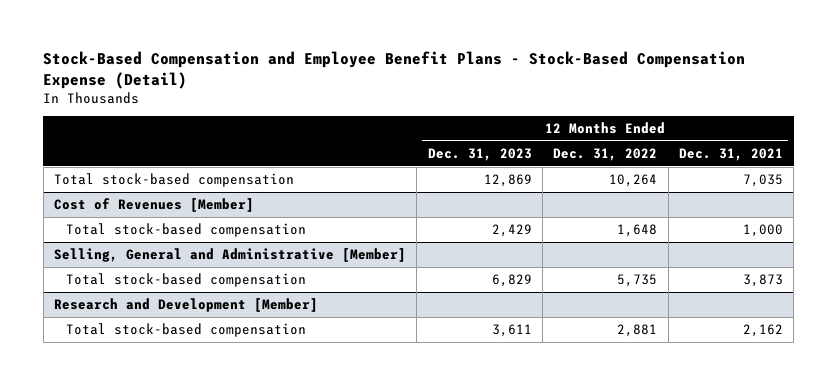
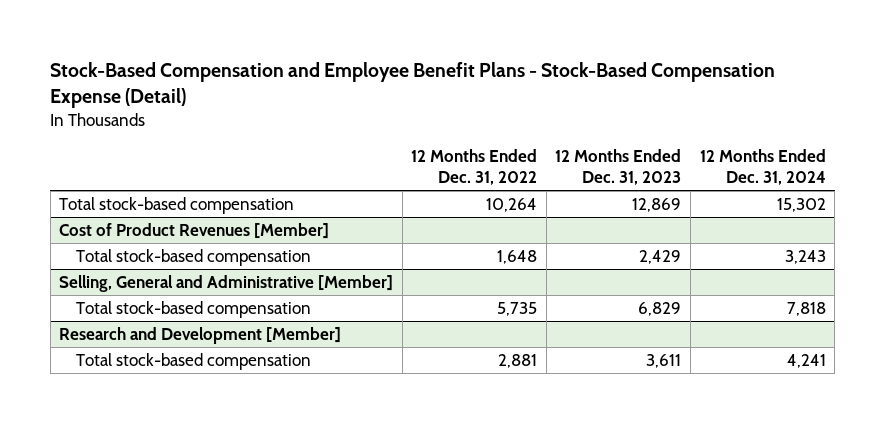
[678,147,783,161] Dec. 31, 2021 -> none
none -> [699,149,826,186] 12 Months Ended Dec. 31, 2024
[53,198,254,213] Cost of Revenues [Member] -> [59,222,330,239] Cost of Product Revenues [Member]

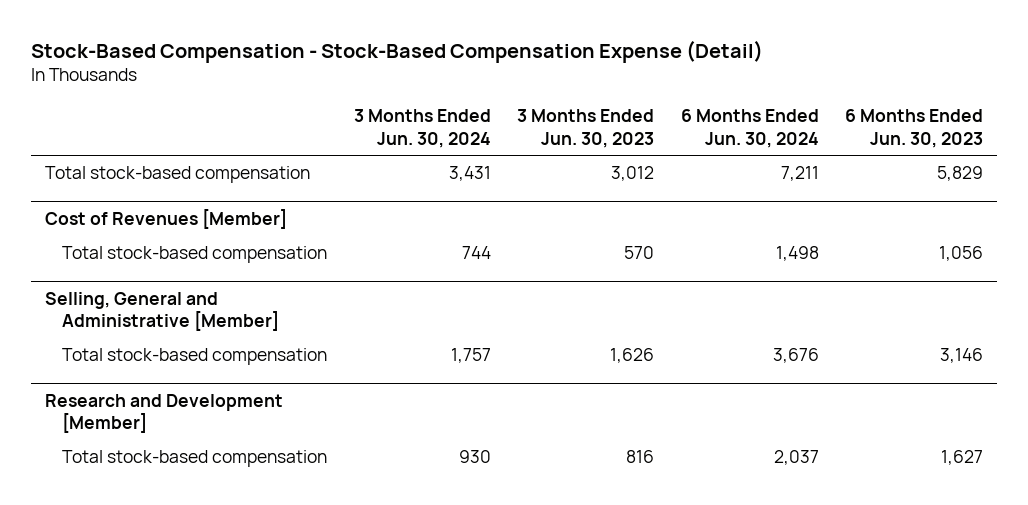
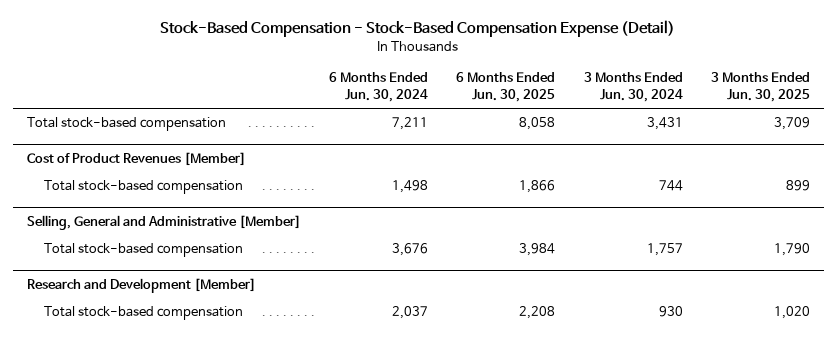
[517,109,655,148] 3 Months Ended Jun. 30, 2023 -> none
[845,109,984,148] 6 Months Ended Jun. 30, 2023 -> none
none -> [456,72,556,103] 6 Months Ended Jun. 30, 2025
none -> [710,72,810,103] 3 Months Ended Jun. 30, 2025
[44,208,287,229] Cost of Revenues [Member] -> [27,151,247,166] Cost of Product Revenues [Member]

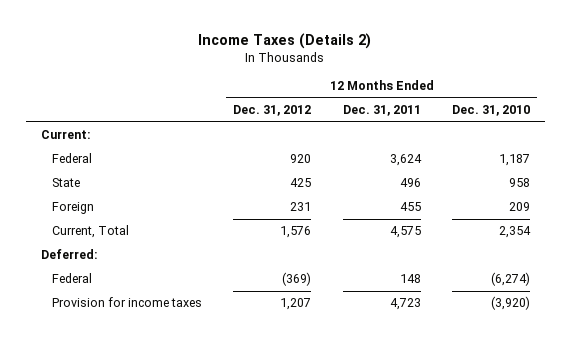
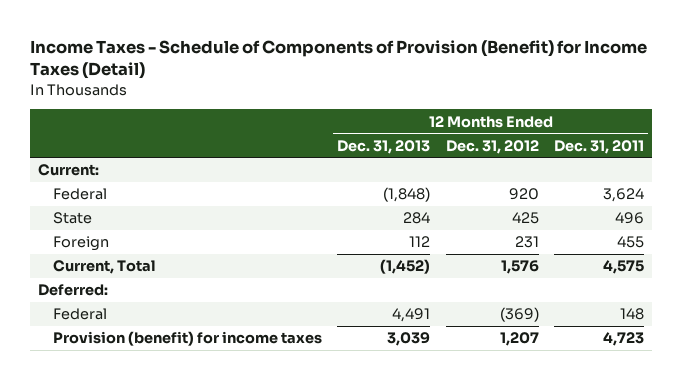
[198,33,372,50] Income Taxes (Details 2) -> [30,39,648,80] Income Taxes - Schedule of Components of Provision (Benefit) for Income Taxes (Detail)
[451,105,530,117] Dec. 31, 2010 -> none
none -> [337,139,431,154] Dec. 31, 2013
[52,297,203,308] Provision for income taxes -> [52,331,322,347] Provision (benefit) for income taxes

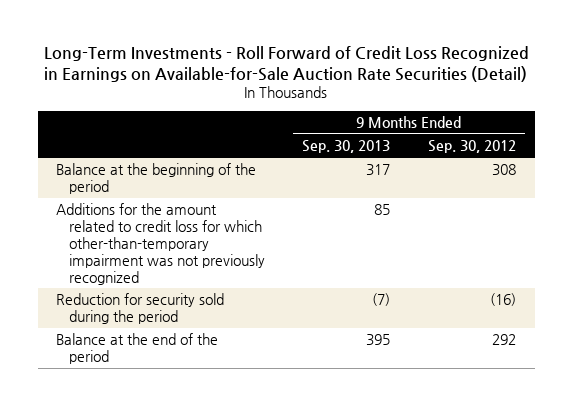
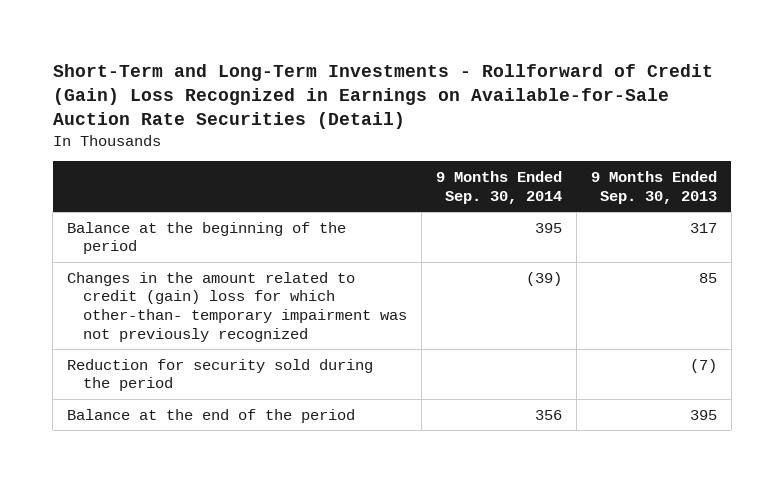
[44,46,530,83] Long-Term Investments - Roll Forward of Credit Loss Recognized in Earnings on Available-for-Sale Auction Rate Securities (Detail) -> [52,63,713,129] Short-Term and Long-Term Investments - Rollforward of Credit (Gain) Loss Recognized in Earnings on Available-for-Sale Auction Rate Securities (Detail)
[427,140,516,154] Sep. 30, 2012 -> none
none -> [435,170,562,204] 9 Months Ended Sep. 30, 2014
[56,203,265,285] Additions for the amount related to credit loss for which other-than-temporary impairment was not previously recognized -> [67,271,407,343] Changes in the amount related to credit (gain) loss for which other-than- temporary impairment was not previously recognized

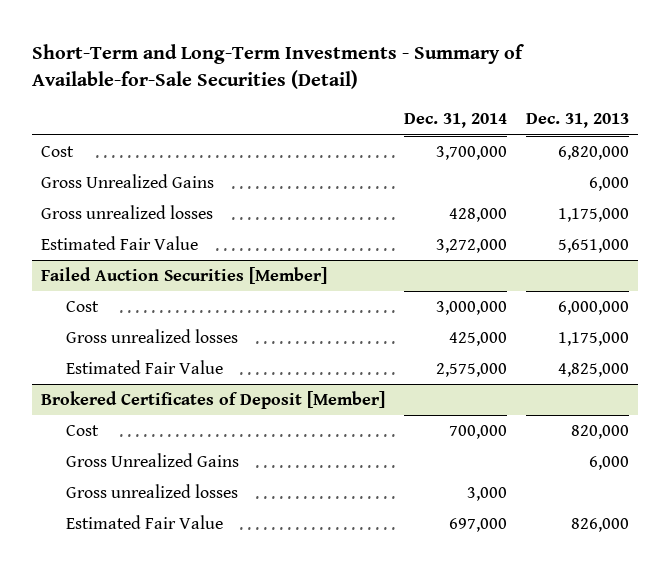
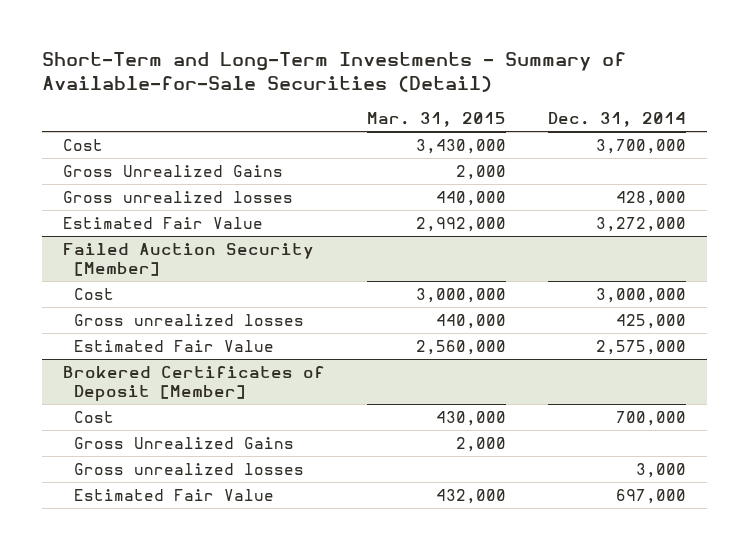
[525,113,629,129] Dec. 31, 2013 -> none
none -> [366,112,506,128] Mar. 31, 2015
[41,267,328,285] Failed Auction Securities [Member] -> [62,242,314,276] Failed Auction Security [Member]

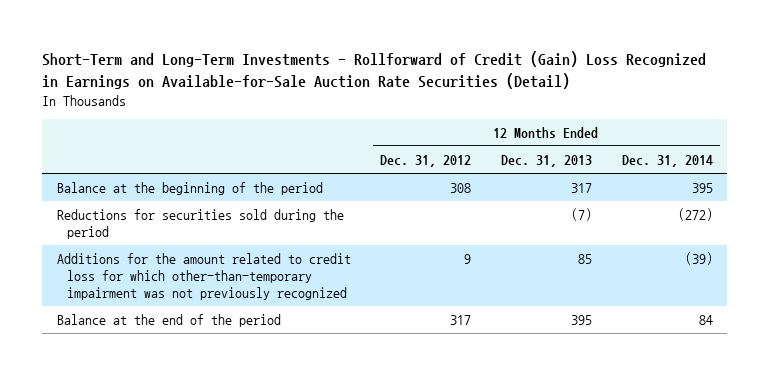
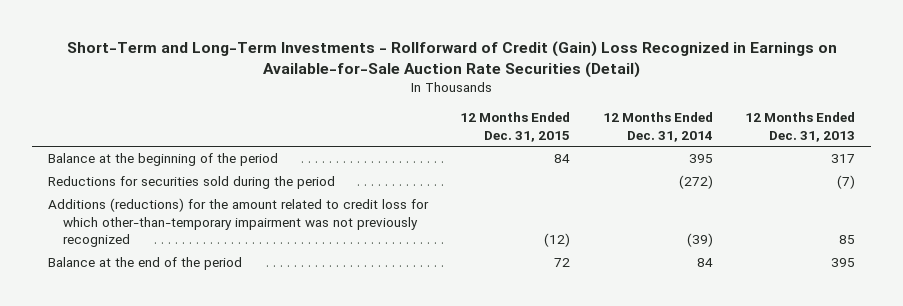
[380,154,472,167] Dec. 31, 2012 -> none
none -> [460,111,571,142] 12 Months Ended Dec. 31, 2015
[56,253,351,301] Additions for the amount related to credit loss for which other-than-temporary impairment was not previously recognized -> [47,198,429,248] Additions (reductions) for the amount related to credit loss for which other-than-temporary impairment was not previously recognized

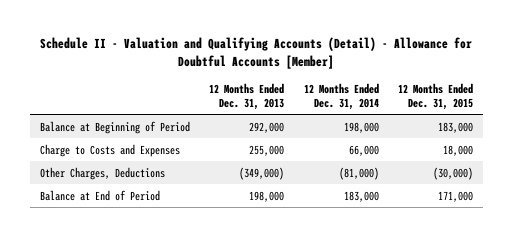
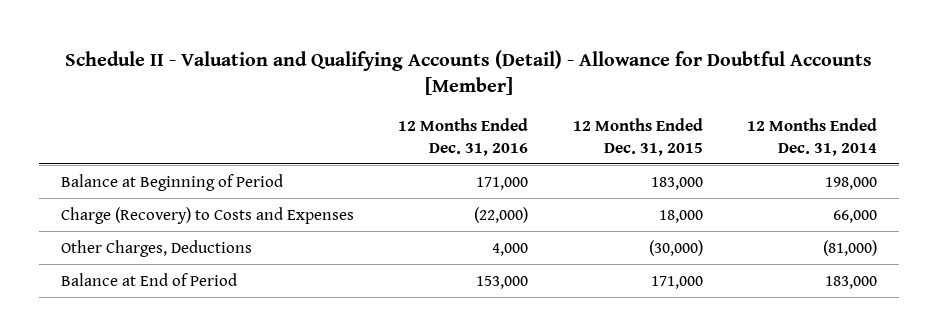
[209,82,285,110] 12 Months Ended Dec. 31, 2013 -> none
none -> [398,117,529,156] 12 Months Ended Dec. 31, 2016
[39,143,180,157] Charge to Costs and Expenses -> [61,206,355,224] Charge (Recovery) to Costs and Expenses

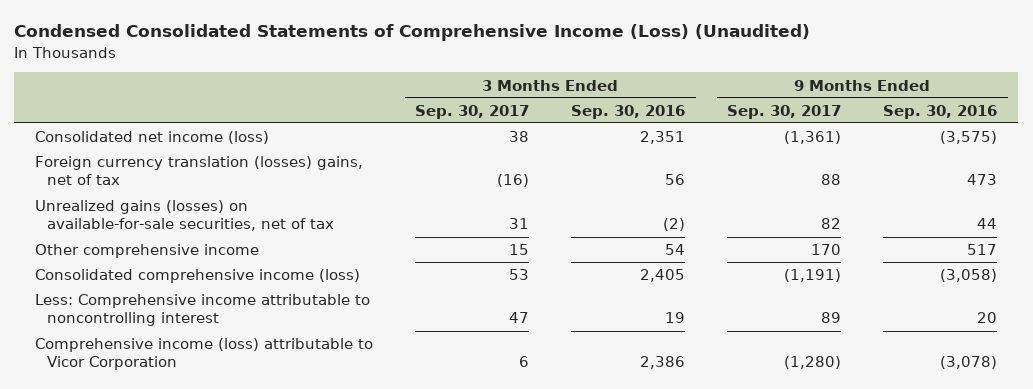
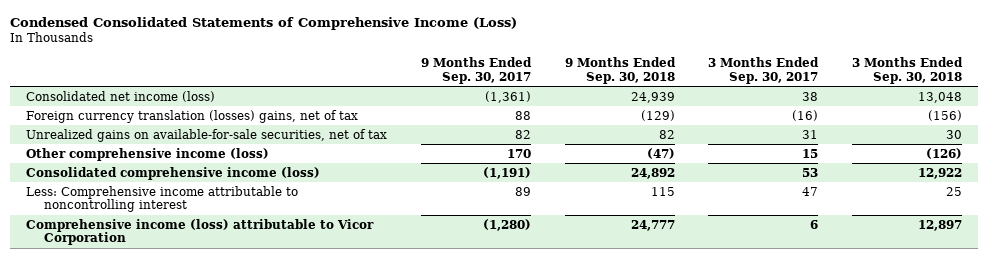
[14,24,811,42] Condensed Consolidated Statements of Comprehensive Income (Loss) (Unaudited) -> [9,17,517,31] Condensed Consolidated Statements of Comprehensive Income (Loss)
[571,104,686,119] Sep. 30, 2016 -> none
[883,104,998,119] Sep. 30, 2016 -> none
none -> [564,57,676,85] 9 Months Ended Sep. 30, 2018
none -> [851,57,963,85] 3 Months Ended Sep. 30, 2018
[35,200,335,232] Unrealized gains (losses) on available-for-sale securities, net of tax -> [26,128,388,142] Unrealized gains on available-for-sale securities, net of tax
[35,244,260,259] Other comprehensive income -> [26,147,270,161] Other comprehensive income (loss)

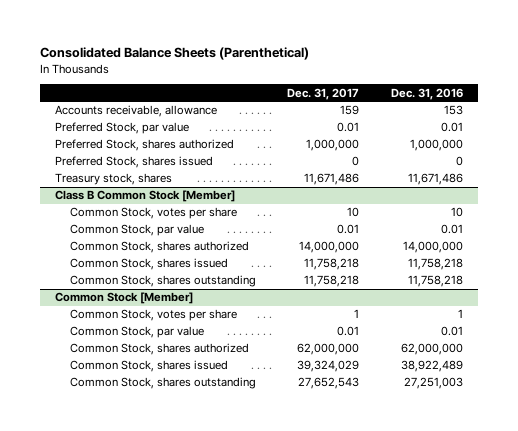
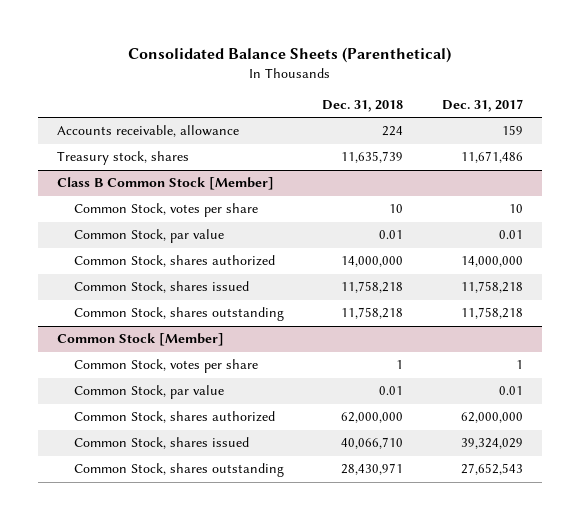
[390,87,463,100] Dec. 31, 2016 -> none
none -> [322,99,404,112] Dec. 31, 2018
[55,122,190,135] Preferred Stock, par value -> none
[55,139,235,152] Preferred Stock, shares authorized -> none
[55,156,214,169] Preferred Stock, shares issued -> none

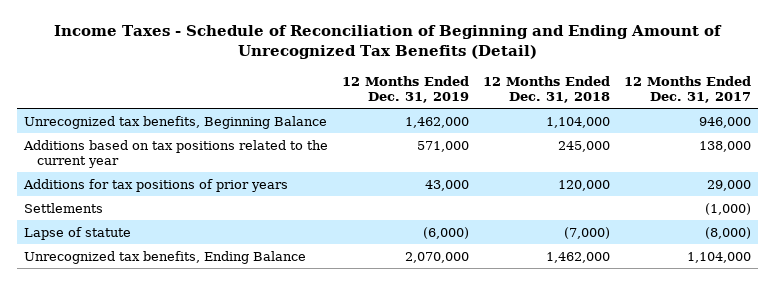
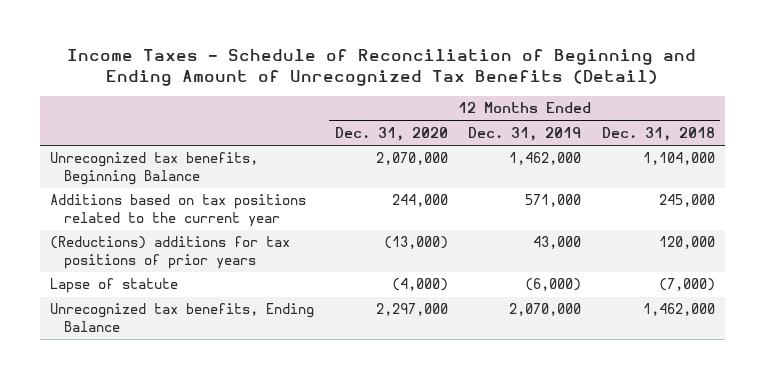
[624,75,752,103] 12 Months Ended Dec. 31, 2017 -> none
none -> [334,126,448,141] Dec. 31, 2020
[23,202,103,213] Settlements -> none
[22,178,288,192] Additions for tax positions of prior years -> [50,236,291,269] (Reductions) additions for tax positions of prior years

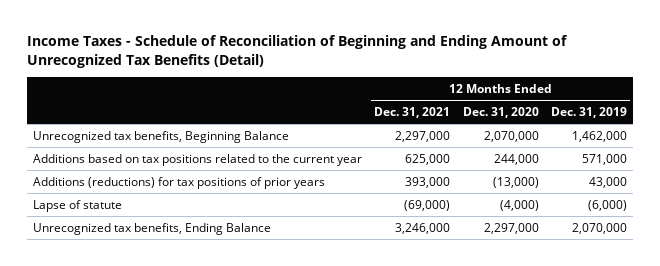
[601,126,715,141] Dec. 31, 2018 -> none
none -> [374,107,451,119] Dec. 31, 2021
[50,236,291,269] (Reductions) additions for tax positions of prior years -> [33,176,326,189] Additions (reductions) for tax positions of prior years

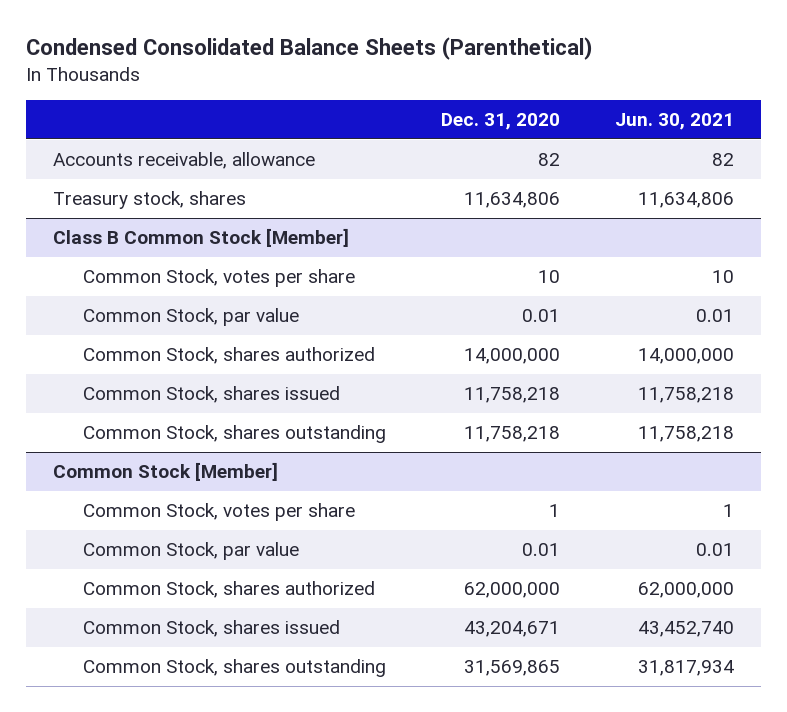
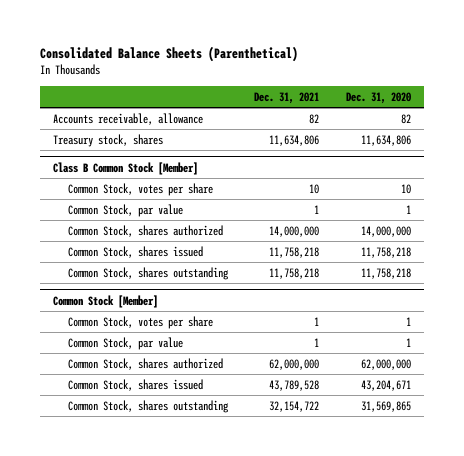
[25,37,593,61] Condensed Consolidated Balance Sheets (Parenthetical) -> [39,46,298,63] Consolidated Balance Sheets (Parenthetical)
[615,113,735,131] Jun. 30, 2021 -> none
none -> [254,91,320,104] Dec. 31, 2021
[522,309,561,323] 0.01 -> [406,204,412,214] 1
[522,543,561,557] 0.01 -> [406,337,412,347] 1

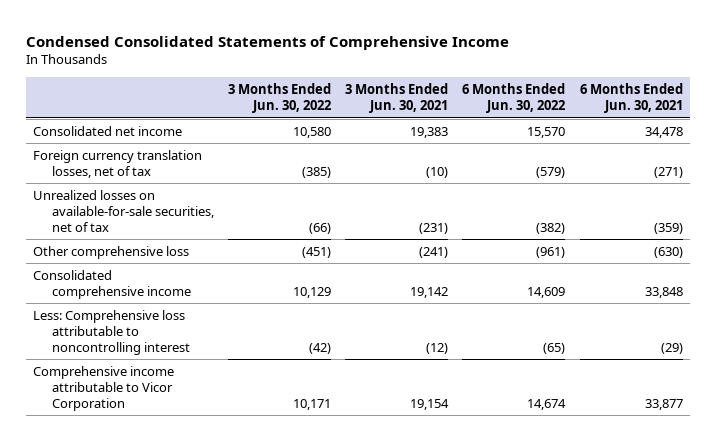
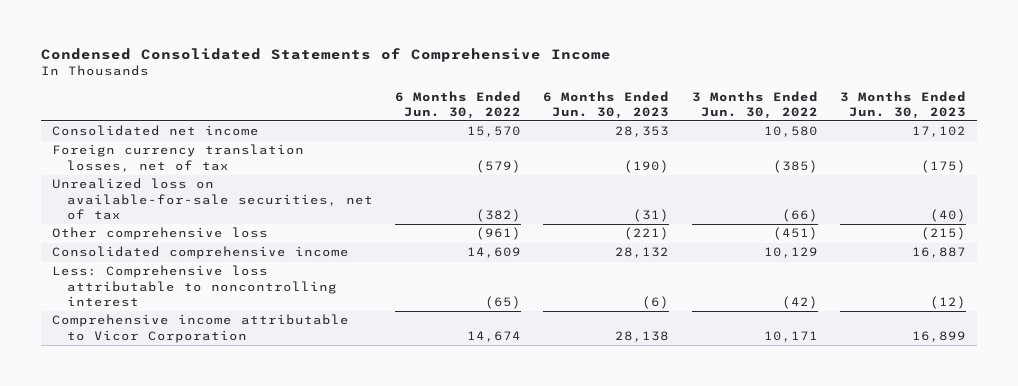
[345,83,449,114] 3 Months Ended Jun. 30, 2021 -> none
[579,83,683,114] 6 Months Ended Jun. 30, 2021 -> none
none -> [543,90,670,119] 6 Months Ended Jun. 30, 2023
none -> [840,90,967,119] 3 Months Ended Jun. 30, 2023
[33,189,215,232] Unrealized losses on available-for-sale securities, net of tax -> [52,178,373,220] Unrealized loss on available-for-sale securities, net of tax

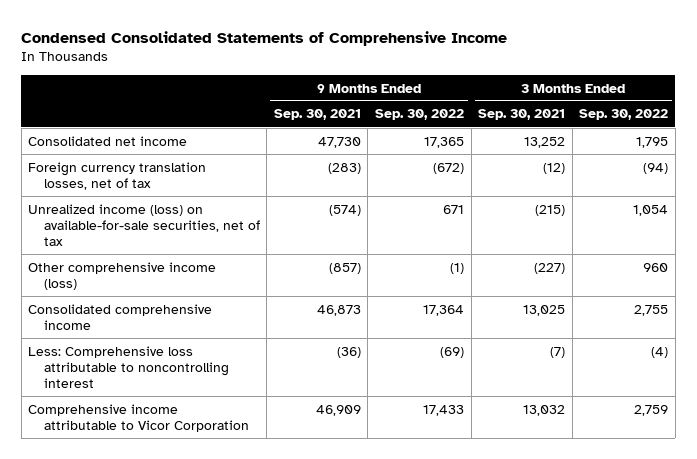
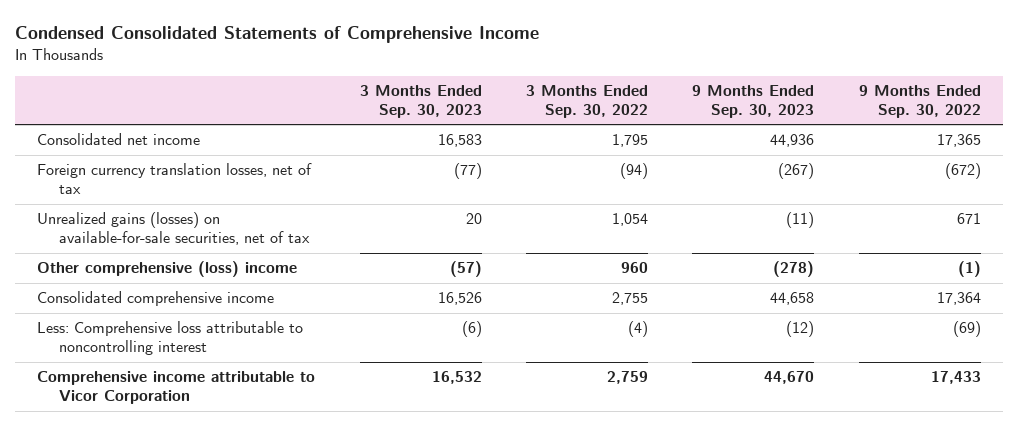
[273,109,361,121] Sep. 30, 2021 -> none
[478,109,566,121] Sep. 30, 2021 -> none
none -> [359,84,482,118] 3 Months Ended Sep. 30, 2023
none -> [692,84,815,118] 9 Months Ended Sep. 30, 2023
[28,203,260,246] Unrealized income (loss) on available-for-sale securities, net of tax -> [37,212,310,246] Unrealized gains (losses) on available-for-sale securities, net of tax
[28,261,217,290] Other comprehensive income (loss) -> [37,261,298,278] Other comprehensive (loss) income

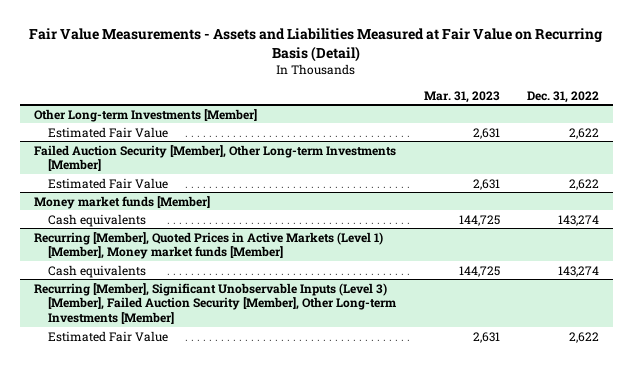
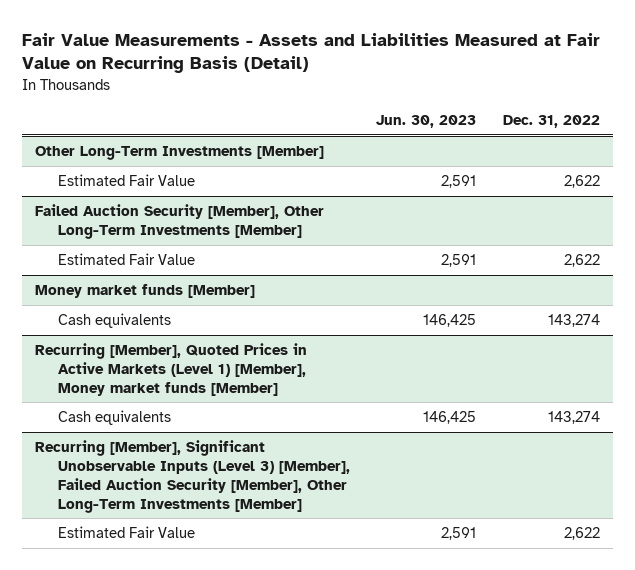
[423,90,500,103] Mar. 31, 2023 -> none
none -> [376,114,477,128] Jun. 30, 2023
[33,108,257,122] Other Long-term Investments [Member] -> [35,145,325,160] Other Long-Term Investments [Member]
[33,144,396,172] Failed Auction Security [Member], Other Long-term Investments [Member] -> [35,203,325,239] Failed Auction Security [Member], Other Long-Term Investments [Member]
[33,282,396,325] Recurring [Member], Significant Unobservable Inputs (Level 3) [Member], Failed Auction Security [Member], Other Long-term Investments [Member] -> [35,439,351,513] Recurring [Member], Significant Unobservable Inputs (Level 3) [Member], Failed Auction Security [Member], Other Long-Term Investments [Member]

